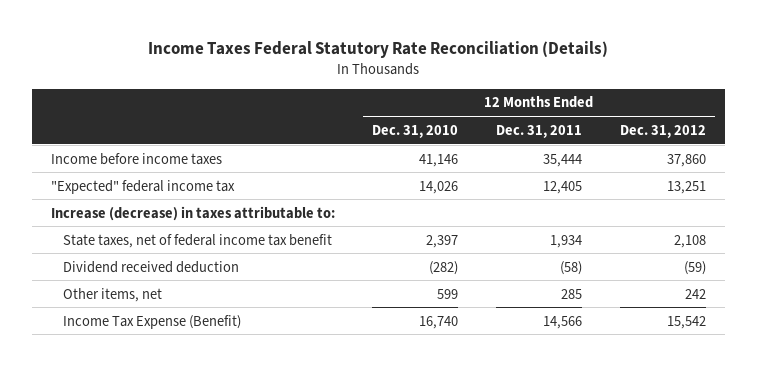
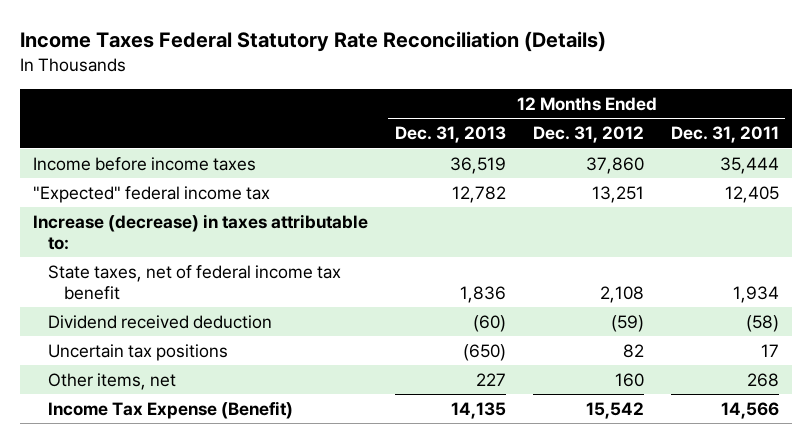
[372,124,459,138] Dec. 31, 2010 -> none
none -> [395,126,507,144] Dec. 31, 2013
none -> [48,343,229,361] Uncertain tax positions
[561,288,583,299] 285 -> [746,372,779,387] 268
[685,288,707,299] 242 -> [614,372,644,387] 160

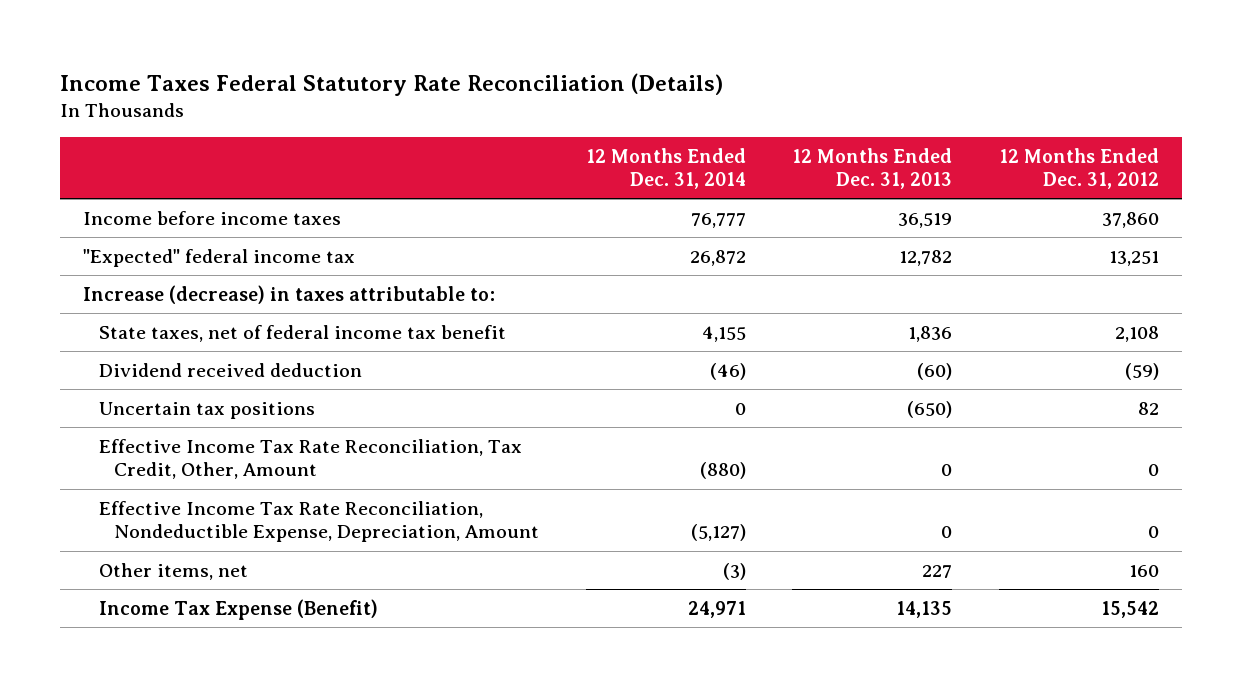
[670,126,779,144] Dec. 31, 2011 -> none
none -> [585,147,746,190] 12 Months Ended Dec. 31, 2014
none -> [98,438,522,480] Effective Income Tax Rate Reconciliation, Tax Credit, Other, Amount
none -> [98,500,539,543] Effective Income Tax Rate Reconciliation, Nondeductible Expense, Depreciation, Amount

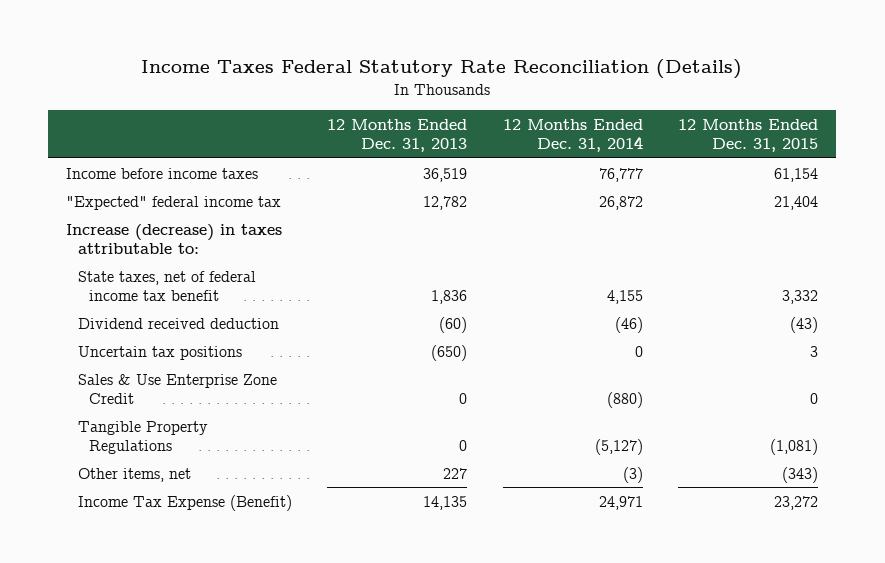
[999,147,1160,190] 12 Months Ended Dec. 31, 2012 -> none
none -> [678,119,819,153] 12 Months Ended Dec. 31, 2015
[98,438,522,480] Effective Income Tax Rate Reconciliation, Tax Credit, Other, Amount -> [77,373,277,404] Sales & Use Enterprise Zone Credit
[98,500,539,543] Effective Income Tax Rate Reconciliation, Nondeductible Expense, Depreciation, Amount -> [77,420,208,454] Tangible Property Regulations

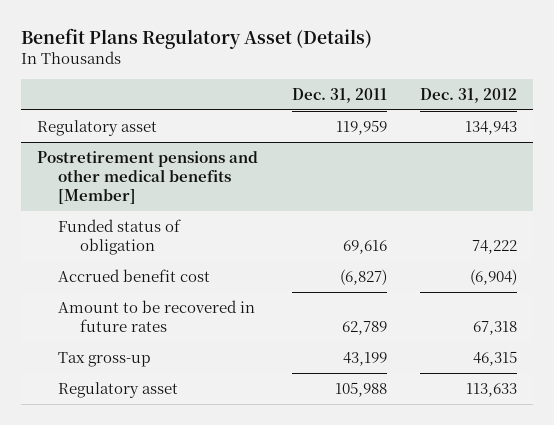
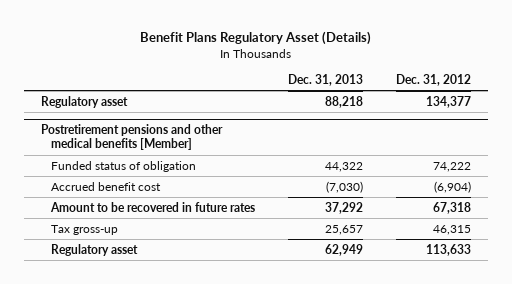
[291,88,387,104] Dec. 31, 2011 -> none
none -> [287,74,363,87] Dec. 31, 2013
[464,120,517,135] 134,943 -> [425,95,471,108] 134,377

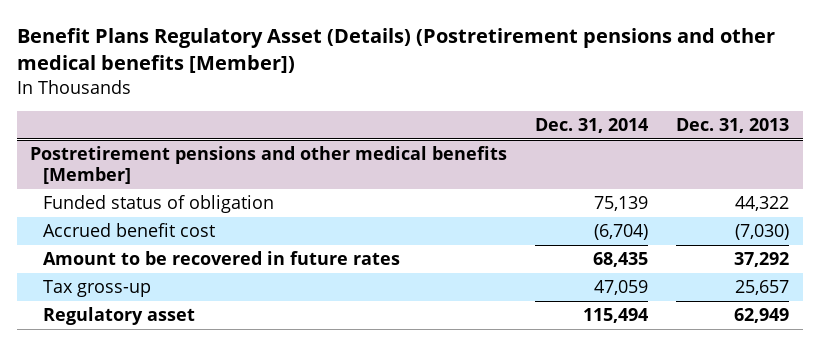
[139,31,371,46] Benefit Plans Regulatory Asset (Details) -> [16,28,775,74] Benefit Plans Regulatory Asset (Details) (Postretirement pensions and other medical benefits [Member])
[395,74,471,87] Dec. 31, 2012 -> none
none -> [535,118,649,134] Dec. 31, 2014
[40,95,128,108] Regulatory asset -> none

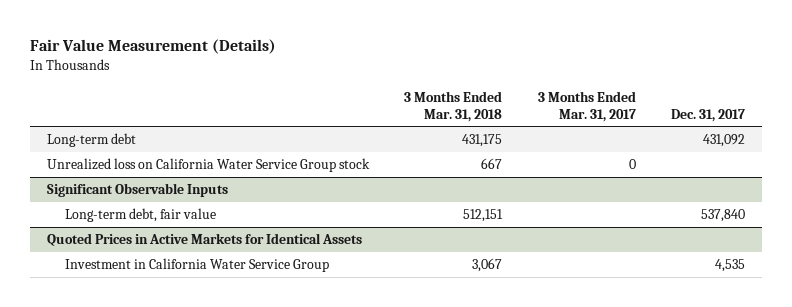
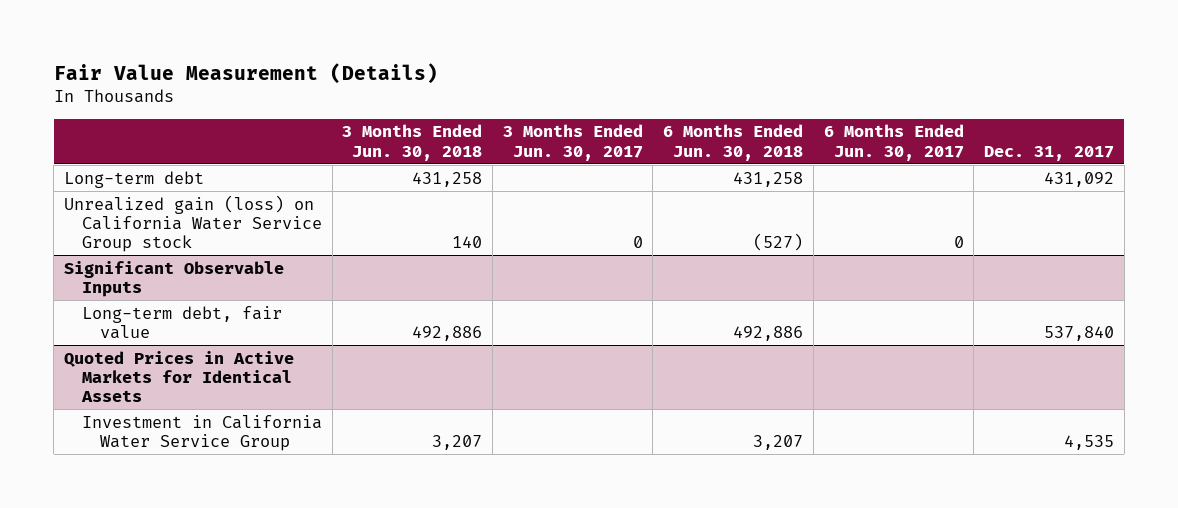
[404,90,503,122] 3 Months Ended Mar. 31, 2018 -> none
[537,90,636,122] 3 Months Ended Mar. 31, 2017 -> none
none -> [342,124,483,161] 3 Months Ended Jun. 30, 2018
none -> [502,124,643,161] 3 Months Ended Jun. 30, 2017
none -> [663,124,804,161] 6 Months Ended Jun. 30, 2018
none -> [823,124,964,161] 6 Months Ended Jun. 30, 2017
[47,158,371,173] Unrealized loss on California Water Service Group stock -> [64,194,322,253] Unrealized gain (loss) on California Water Service Group stock

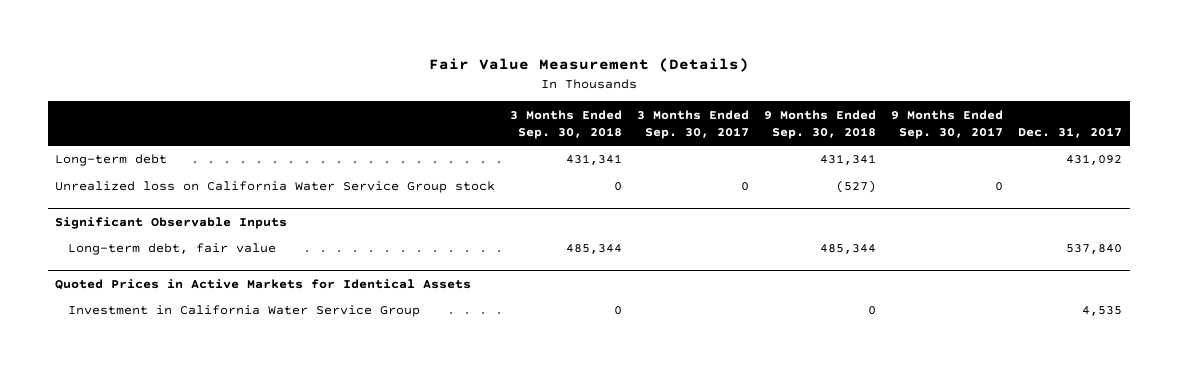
[342,124,483,161] 3 Months Ended Jun. 30, 2018 -> none
[502,124,643,161] 3 Months Ended Jun. 30, 2017 -> none
[663,124,804,161] 6 Months Ended Jun. 30, 2018 -> none
[823,124,964,161] 6 Months Ended Jun. 30, 2017 -> none
none -> [510,109,623,140] 3 Months Ended Sep. 30, 2018
none -> [637,109,750,140] 3 Months Ended Sep. 30, 2017
none -> [764,109,877,140] 9 Months Ended Sep. 30, 2018
none -> [891,109,1004,140] 9 Months Ended Sep. 30, 2017
[64,194,322,253] Unrealized gain (loss) on California Water Service Group stock -> [55,181,496,194] Unrealized loss on California Water Service Group stock

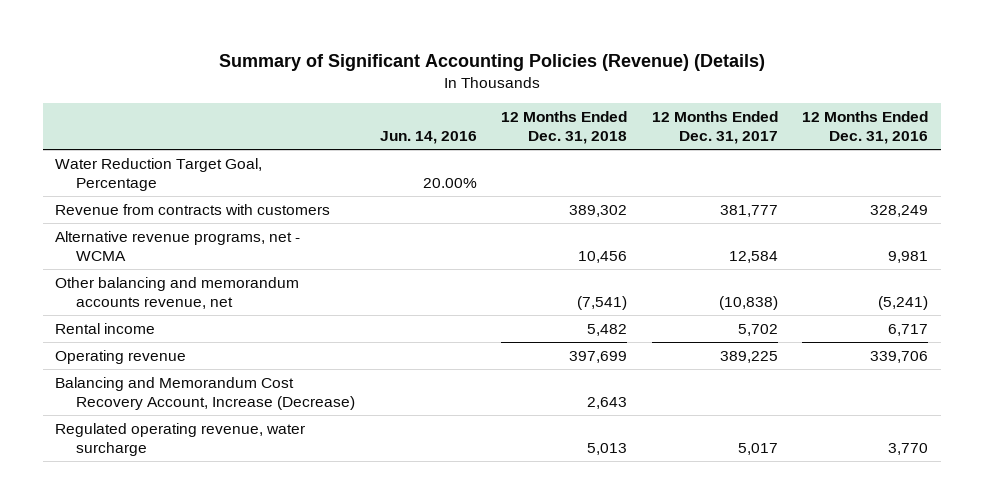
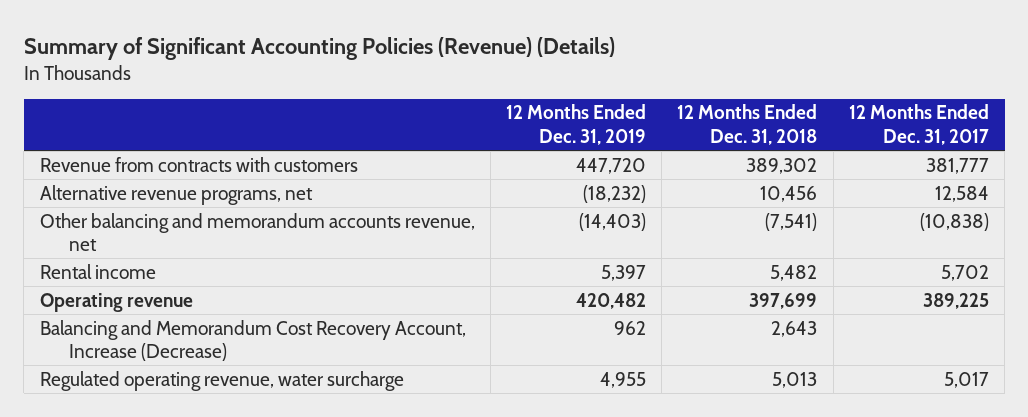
[379,131,477,145] Jun. 14, 2016 -> none
[802,111,929,145] 12 Months Ended Dec. 31, 2016 -> none
none -> [506,104,647,145] 12 Months Ended Dec. 31, 2019
[55,157,263,191] Water Reduction Target Goal, Percentage -> none
[55,230,301,261] Alternative revenue programs, net - WCMA -> [39,184,313,205] Alternative revenue programs, net

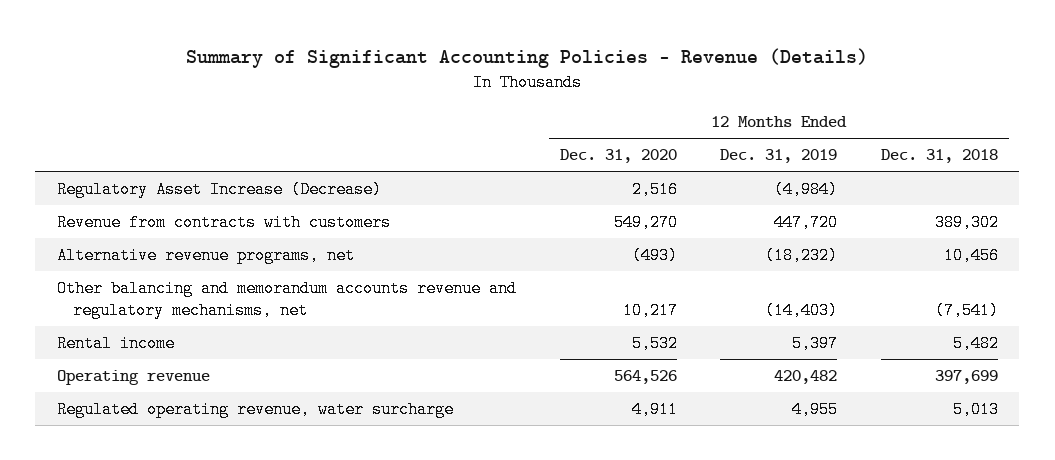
[23,36,615,60] Summary of Significant Accounting Policies (Revenue) (Details) -> [186,48,869,69] Summary of Significant Accounting Policies - Revenue (Details)
[848,104,989,145] 12 Months Ended Dec. 31, 2017 -> none
none -> [559,148,677,163] Dec. 31, 2020
none -> [57,180,383,198] Regulatory Asset Increase (Decrease)
[39,212,475,251] Other balancing and memorandum accounts revenue, net -> [57,279,518,320] Other balancing and memorandum accounts revenue and regulatory mechanisms, net
[39,319,466,361] Balancing and Memorandum Cost Recovery Account, Increase (Decrease) -> none

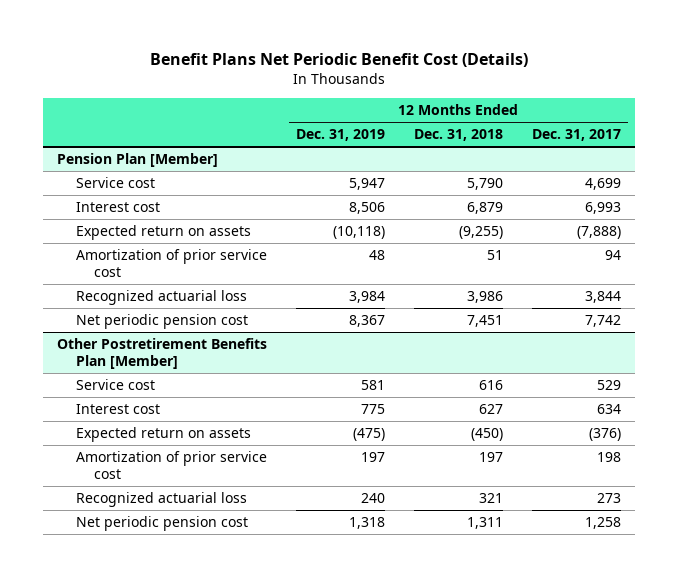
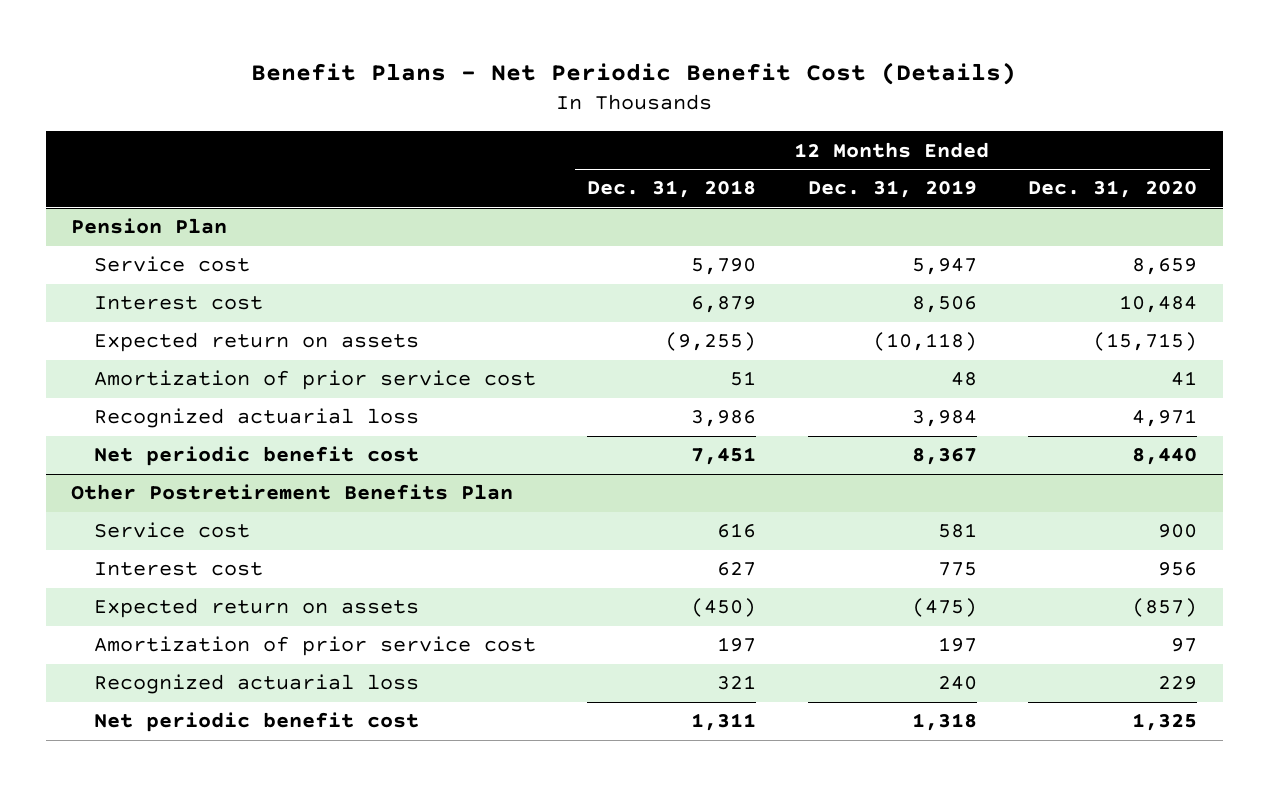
[149,52,528,67] Benefit Plans Net Periodic Benefit Cost (Details) -> [251,61,1017,85] Benefit Plans - Net Periodic Benefit Cost (Details)
[531,129,621,142] Dec. 31, 2017 -> none
none -> [1028,180,1198,199] Dec. 31, 2020
[57,153,219,168] Pension Plan [Member] -> [71,218,228,235] Pension Plan
[75,314,248,330] Net periodic pension cost -> [94,446,420,467] Net periodic benefit cost
[57,338,268,369] Other Postretirement Benefits Plan [Member] -> [71,484,514,501] Other Postretirement Benefits Plan
[75,516,248,532] Net periodic pension cost -> [94,712,420,733] Net periodic benefit cost

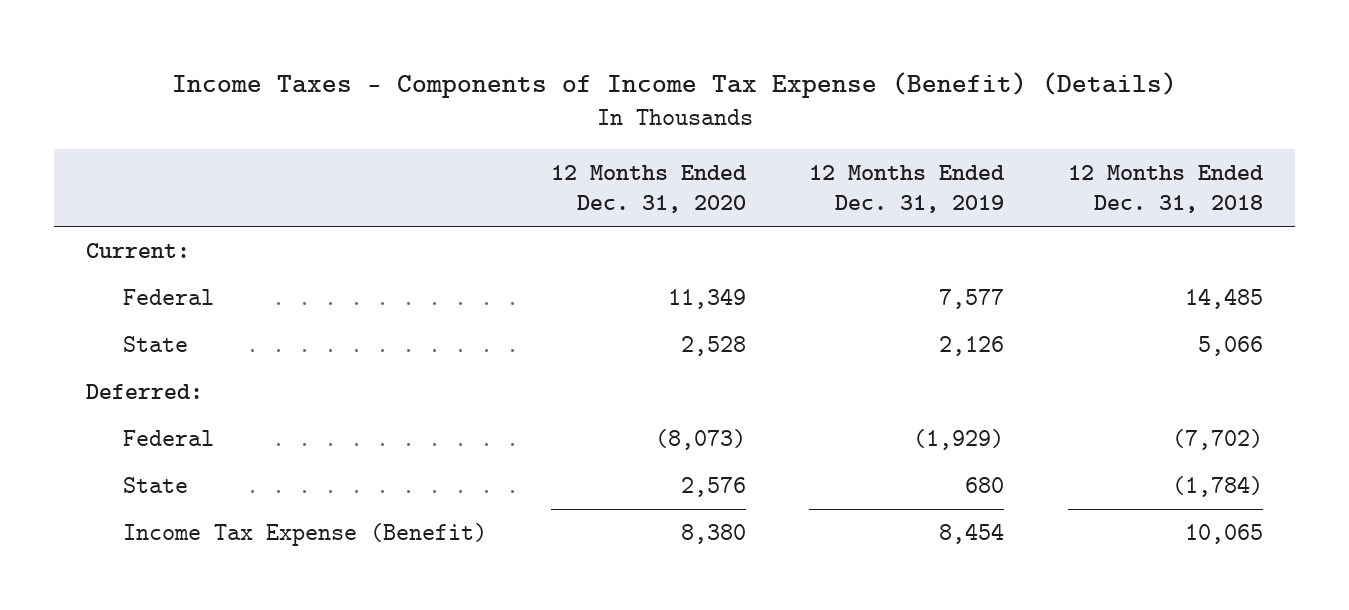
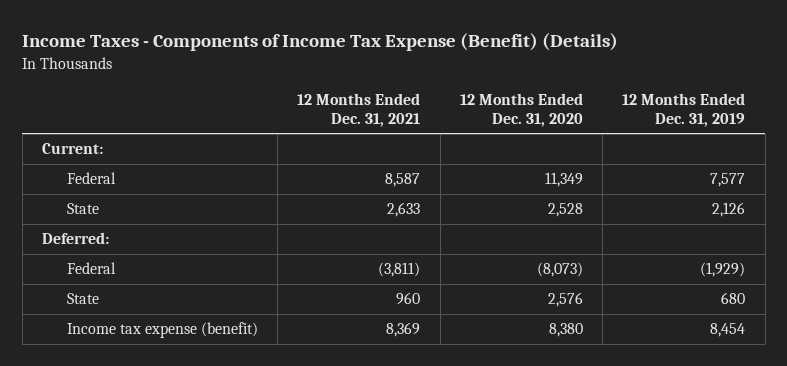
[1068,165,1265,213] 12 Months Ended Dec. 31, 2018 -> none
none -> [297,92,421,127] 12 Months Ended Dec. 31, 2021
[122,523,487,547] Income Tax Expense (Benefit) -> [67,322,259,339] Income tax expense (benefit)

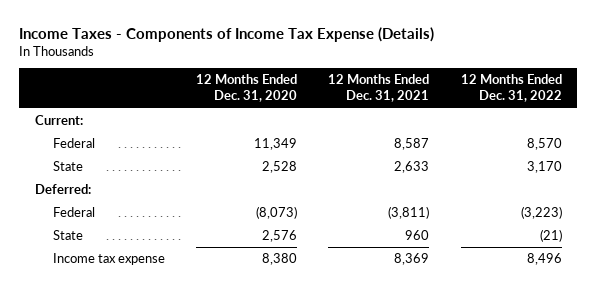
[22,32,619,51] Income Taxes - Components of Income Tax Expense (Benefit) (Details) -> [19,26,435,42] Income Taxes - Components of Income Tax Expense (Details)
[622,92,746,127] 12 Months Ended Dec. 31, 2019 -> none
none -> [460,74,562,103] 12 Months Ended Dec. 31, 2022
[67,322,259,339] Income tax expense (benefit) -> [53,253,166,266] Income tax expense

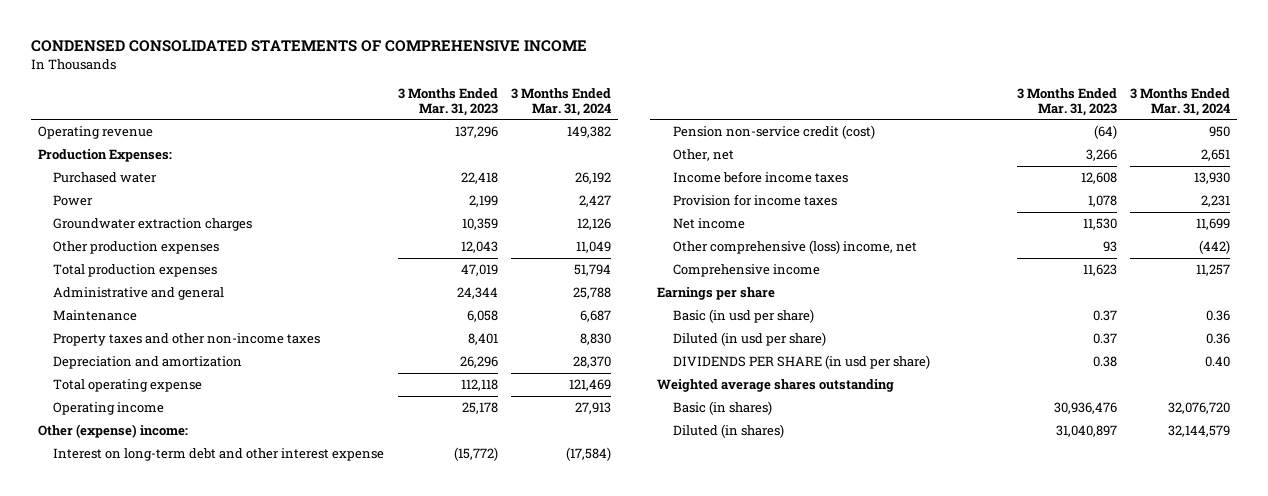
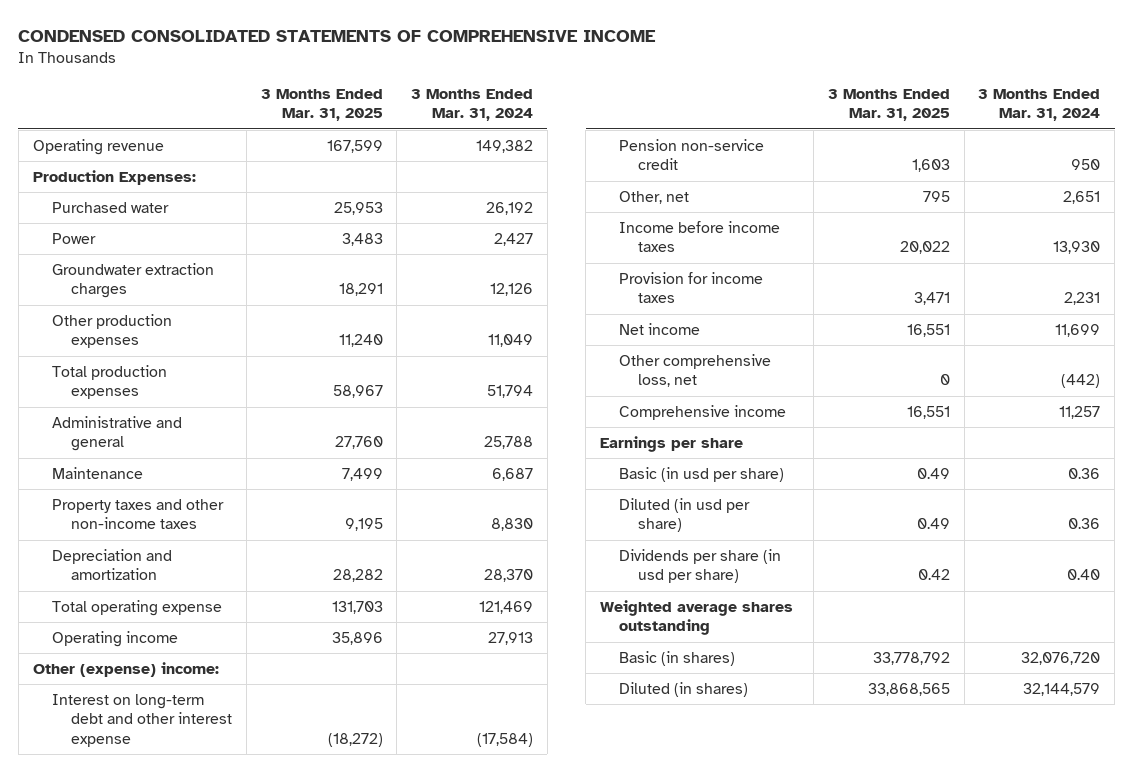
[397,87,498,116] 3 Months Ended Mar. 31, 2023 -> none
none -> [260,88,383,122] 3 Months Ended Mar. 31, 2025
[672,125,875,140] Pension non-service credit (cost) -> [619,138,765,171] Pension non-service credit
[672,240,917,255] Other comprehensive (loss) income, net -> [619,353,772,388] Other comprehensive loss, net
[672,355,930,370] DIVIDENDS PER SHARE (in usd per share) -> [619,548,782,584] Dividends per share (in usd per share)

